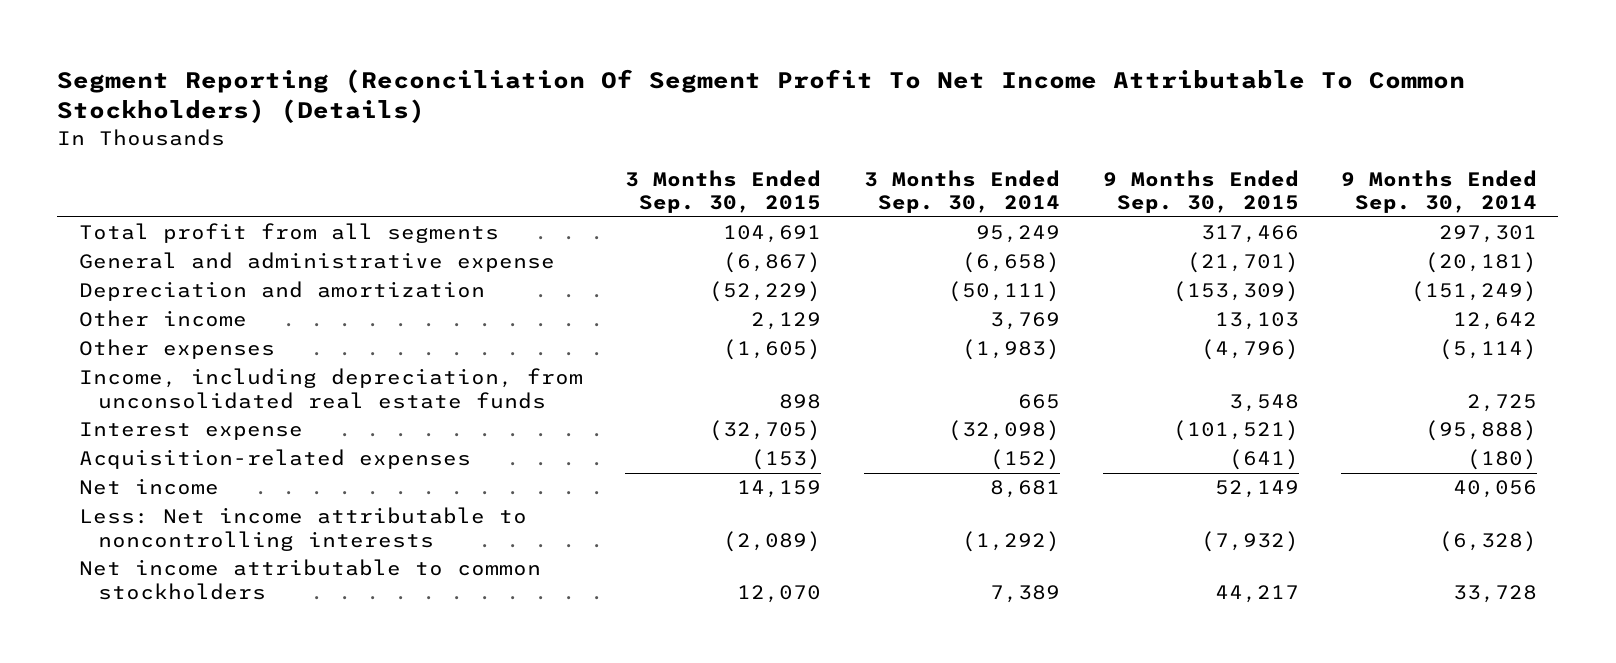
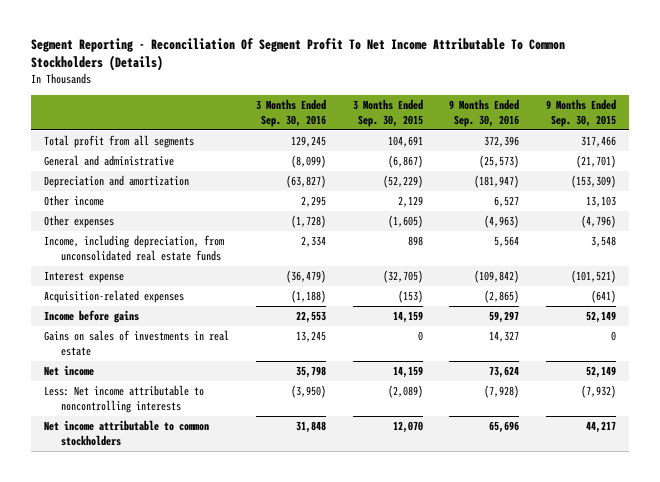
[57,68,1466,124] Segment Reporting (Reconciliation Of Segment Profit To Net Income Attributable To Common Stockholders) (Details) -> [31,38,566,72] Segment Reporting - Reconciliation Of Segment Profit To Net Income Attributable To Common Stockholders (Details)
[863,169,1060,213] 3 Months Ended Sep. 30, 2014 -> none
[1341,169,1538,213] 9 Months Ended Sep. 30, 2014 -> none
none -> [255,99,326,127] 3 Months Ended Sep. 30, 2016
none -> [449,99,520,127] 9 Months Ended Sep. 30, 2016
[78,252,555,273] General and administrative expense -> [44,155,175,167] General and administrative
none -> [44,310,140,324] Income before gains
none -> [44,330,230,356] Gains on sales of investments in real estate

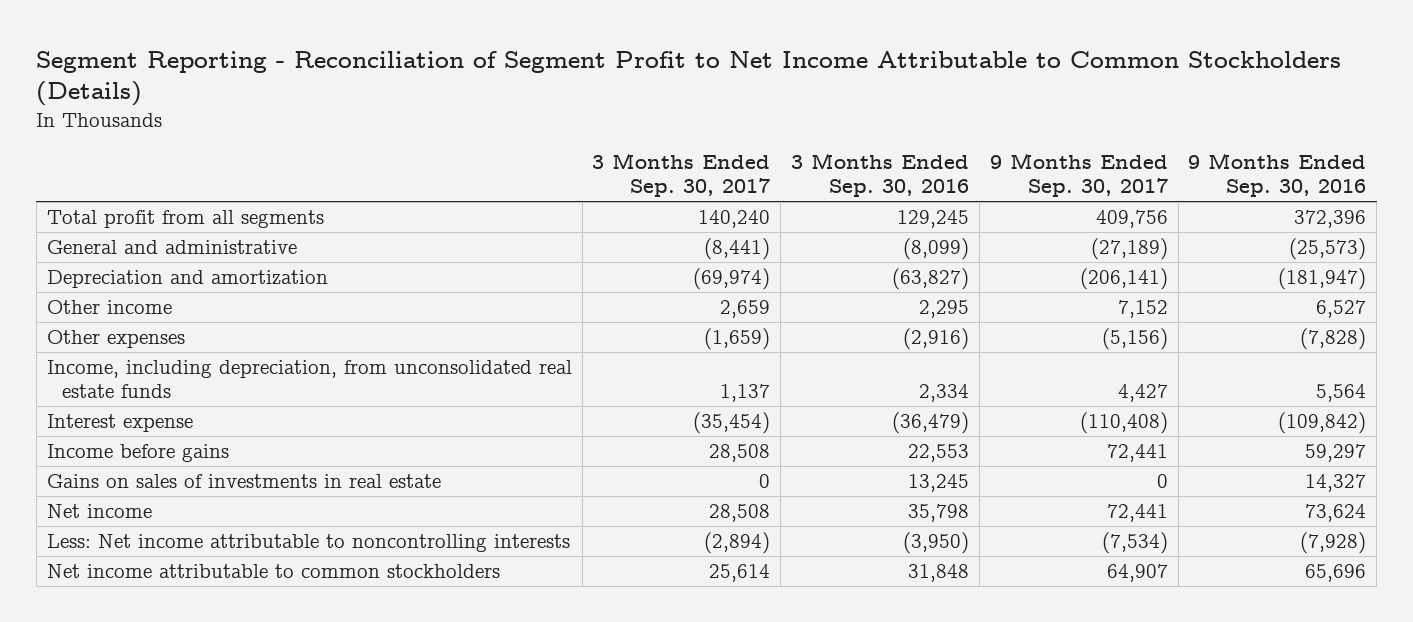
[31,38,566,72] Segment Reporting - Reconciliation Of Segment Profit To Net Income Attributable To Common Stockholders (Details) -> [36,50,1342,107] Segment Reporting - Reconciliation of Segment Profit to Net Income Attributable to Common Stockholders (Details)
[352,99,423,127] 3 Months Ended Sep. 30, 2015 -> none
[545,99,616,127] 9 Months Ended Sep. 30, 2015 -> none
none -> [592,152,771,198] 3 Months Ended Sep. 30, 2017
none -> [989,152,1168,198] 9 Months Ended Sep. 30, 2017
[290,215,326,229] (1,728) -> [903,327,970,350] (2,916)
[484,215,520,229] (4,963) -> [1300,327,1367,350] (7,828)
[44,290,185,304] Acquisition-related expenses -> none

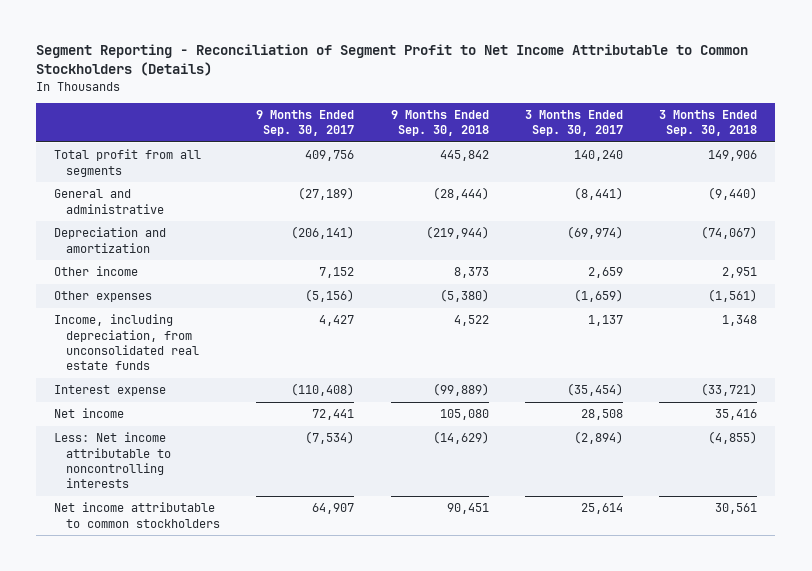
[791,152,970,198] 3 Months Ended Sep. 30, 2016 -> none
[1188,152,1367,198] 9 Months Ended Sep. 30, 2016 -> none
none -> [390,109,489,137] 9 Months Ended Sep. 30, 2018
none -> [659,109,758,137] 3 Months Ended Sep. 30, 2018
[46,443,229,462] Income before gains -> none
[46,473,441,488] Gains on sales of investments in real estate -> none

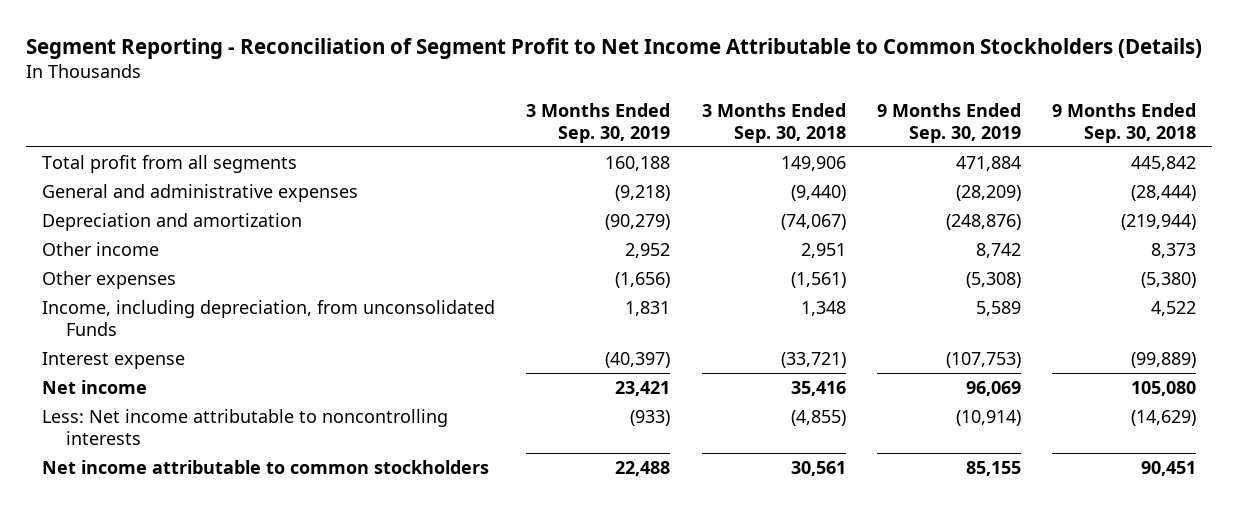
[256,109,355,137] 9 Months Ended Sep. 30, 2017 -> none
[524,109,623,137] 3 Months Ended Sep. 30, 2017 -> none
none -> [526,102,671,143] 3 Months Ended Sep. 30, 2019
none -> [877,102,1022,143] 9 Months Ended Sep. 30, 2019
[54,189,164,214] General and administrative -> [42,183,359,202] General and administrative expenses
[54,314,199,371] Income, including depreciation, from unconsolidated real estate funds -> [42,299,496,336] Income, including depreciation, from unconsolidated Funds

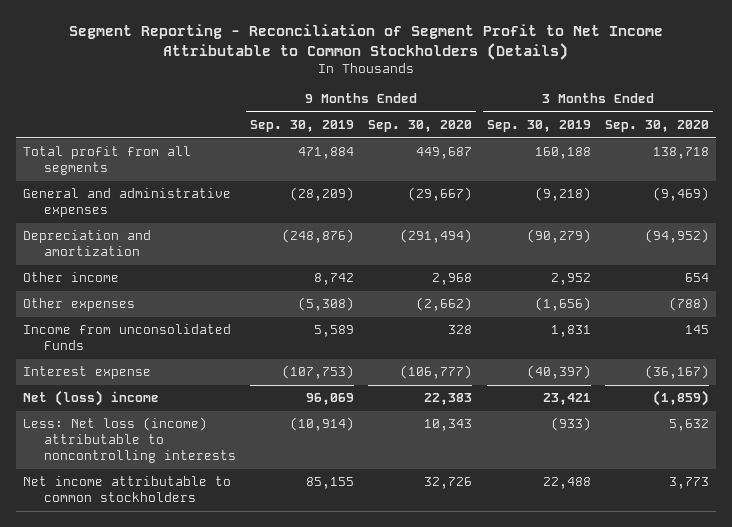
[701,102,846,143] 3 Months Ended Sep. 30, 2018 -> none
[1052,102,1197,143] 9 Months Ended Sep. 30, 2018 -> none
none -> [368,120,473,133] Sep. 30, 2020
none -> [605,120,710,133] Sep. 30, 2020
[42,299,496,336] Income, including depreciation, from unconsolidated Funds -> [23,324,232,351] Income from unconsolidated Funds
[42,379,148,394] Net income -> [23,390,160,407] Net (loss) income
[42,408,449,445] Less: Net income attributable to noncontrolling interests -> [23,417,236,464] Less: Net loss (income) attributable to noncontrolling interests

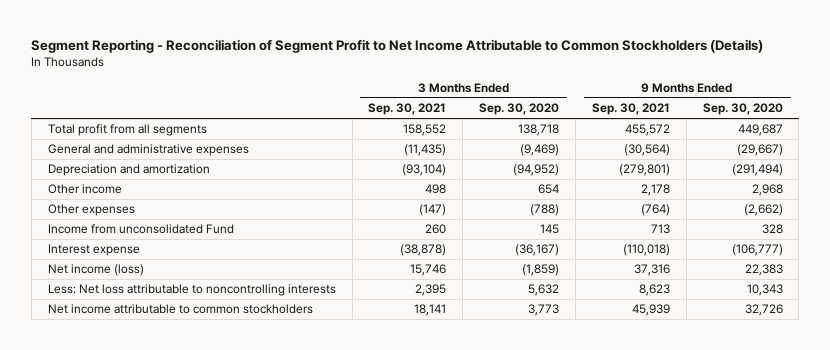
[249,120,354,133] Sep. 30, 2019 -> none
[486,120,591,133] Sep. 30, 2019 -> none
none -> [368,103,447,116] Sep. 30, 2021
none -> [591,103,670,116] Sep. 30, 2021
[23,324,232,351] Income from unconsolidated Funds -> [47,224,234,235] Income from unconsolidated Fund
[23,390,160,407] Net (loss) income -> [47,264,144,277] Net income (loss)
[23,417,236,464] Less: Net loss (income) attributable to noncontrolling interests -> [47,284,336,297] Less: Net loss attributable to noncontrolling interests

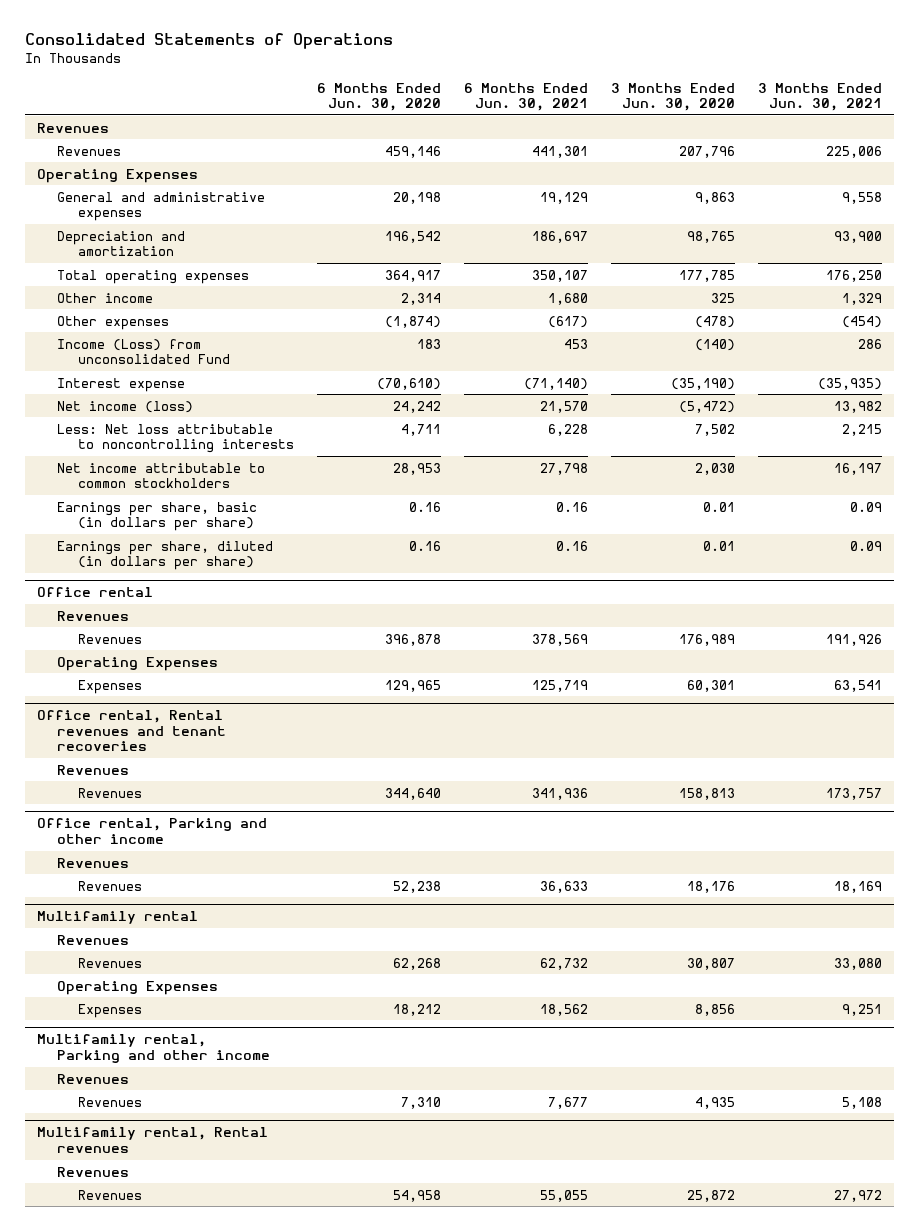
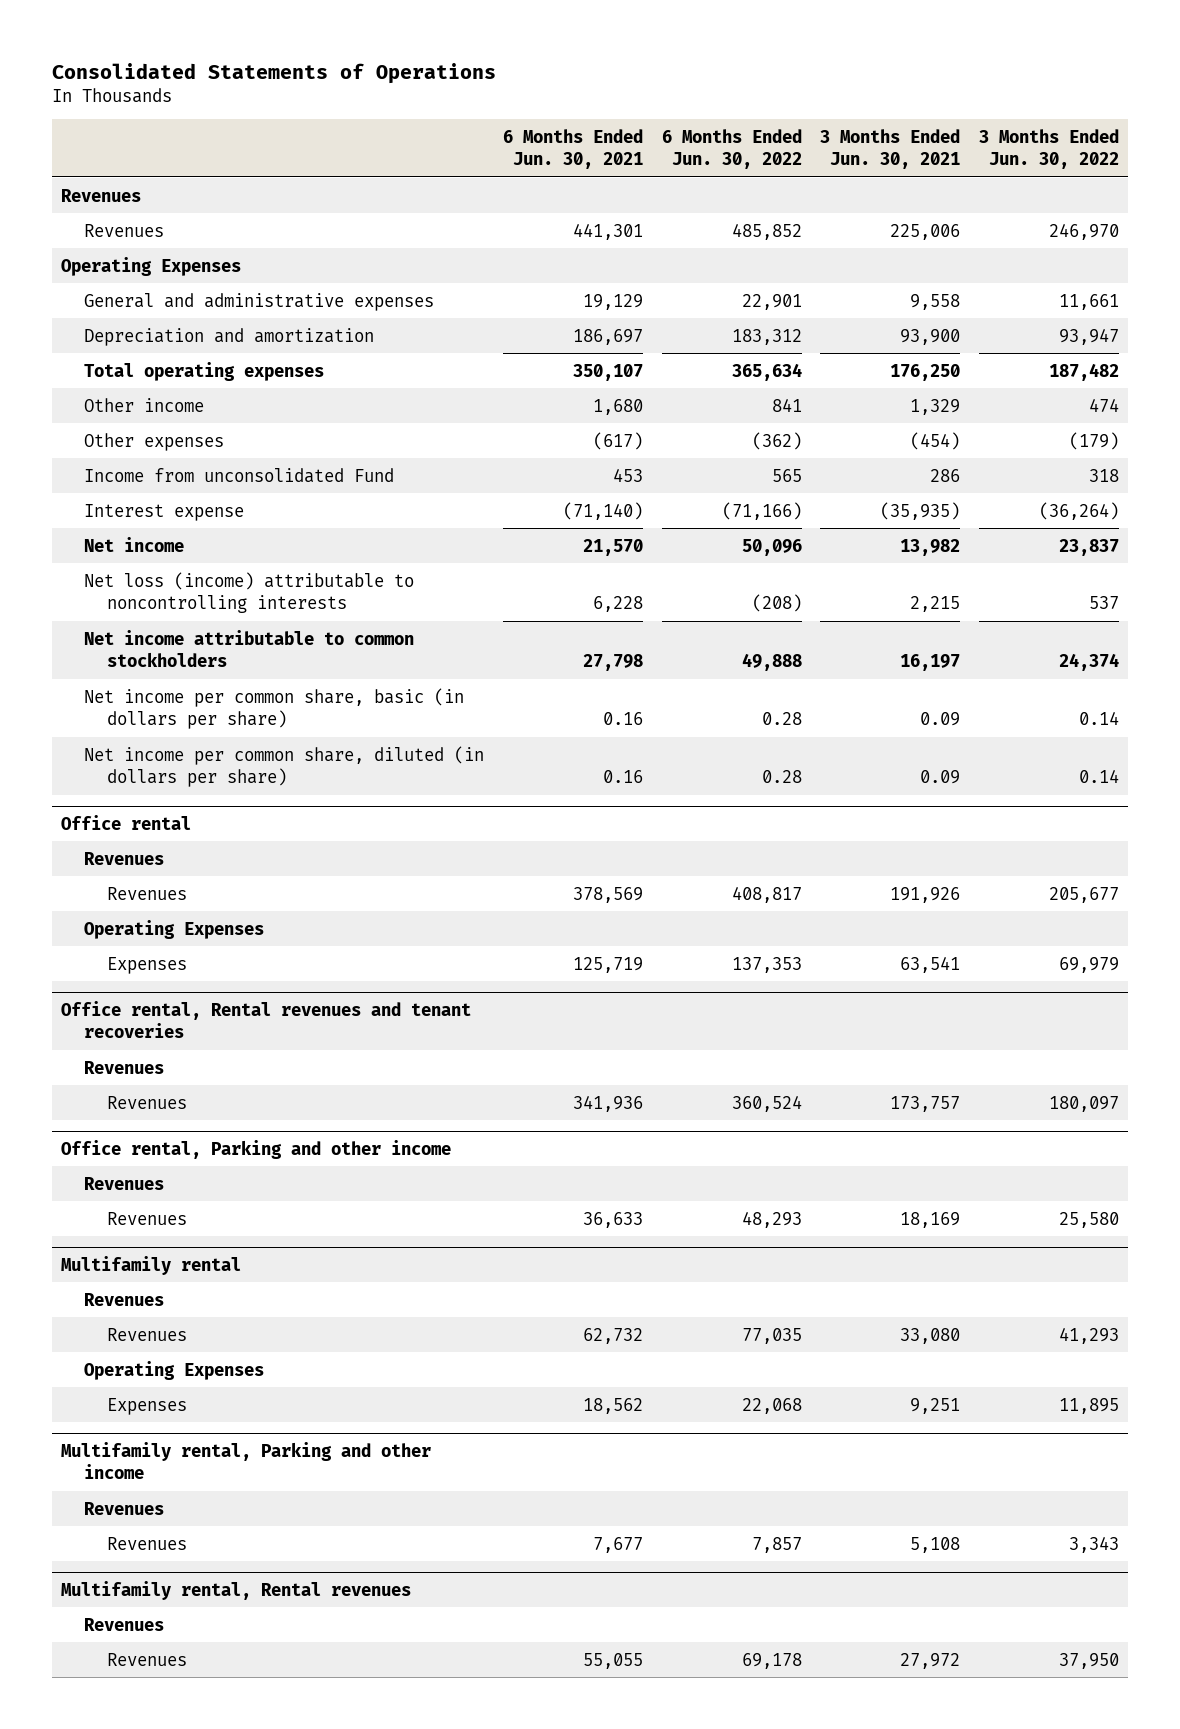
[316,82,441,112] 6 Months Ended Jun. 30, 2020 -> none
[610,82,735,112] 3 Months Ended Jun. 30, 2020 -> none
none -> [661,128,802,169] 6 Months Ended Jun. 30, 2022
none -> [978,128,1119,169] 3 Months Ended Jun. 30, 2022
[57,338,230,365] Income (Loss) from unconsolidated Fund -> [84,467,395,483] Income from unconsolidated Fund
[57,400,194,413] Net income (loss) -> [84,536,185,552] Net income
[57,423,294,454] Less: Net loss attributable to noncontrolling interests -> [84,571,415,613] Net loss (income) attributable to noncontrolling interests
[57,501,258,532] Earnings per share, basic (in dollars per share) -> [84,687,465,729] Net income per common share, basic (in dollars per share)
[57,540,274,571] Earnings per share, diluted (in dollars per share) -> [84,745,485,787] Net income per common share, diluted (in dollars per share)

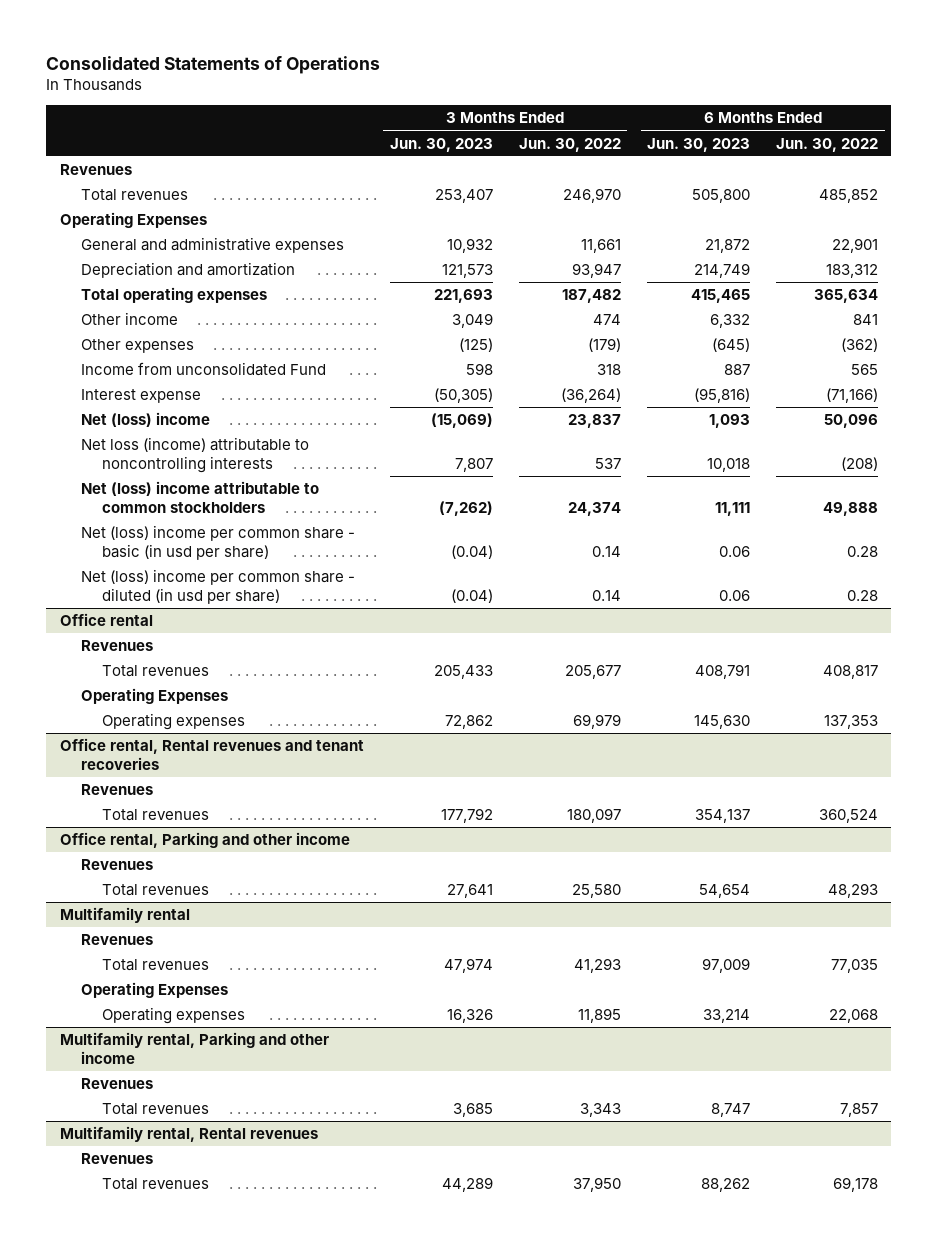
[502,128,643,169] 6 Months Ended Jun. 30, 2021 -> none
[820,128,961,169] 3 Months Ended Jun. 30, 2021 -> none
none -> [389,137,493,152] Jun. 30, 2023
none -> [647,137,751,152] Jun. 30, 2023
[84,223,165,237] Revenues -> [81,189,189,202] Total revenues
[84,536,185,552] Net income -> [81,412,211,428] Net (loss) income
[84,629,415,667] Net income attributable to common stockholders -> [81,481,320,514] Net (loss) income attributable to common stockholders
[84,687,465,729] Net income per common share, basic (in dollars per share) -> [81,525,356,561] Net (loss) income per common share - basic (in usd per share)
[84,745,485,787] Net income per common share, diluted (in dollars per share) -> [81,569,356,605] Net (loss) income per common share - diluted (in usd per share)
[106,886,187,900] Revenues -> [102,665,210,678] Total revenues
[106,956,187,974] Expenses -> [102,713,246,731] Operating expenses
[106,1095,187,1109] Revenues -> [102,809,210,822] Total revenues
[106,1211,187,1225] Revenues -> [102,884,210,897] Total revenues
[106,1327,187,1341] Revenues -> [102,959,210,972] Total revenues
[106,1397,187,1415] Expenses -> [102,1007,246,1025] Operating expenses
[106,1536,187,1550] Revenues -> [102,1103,210,1116] Total revenues
[106,1652,187,1666] Revenues -> [102,1178,210,1191] Total revenues

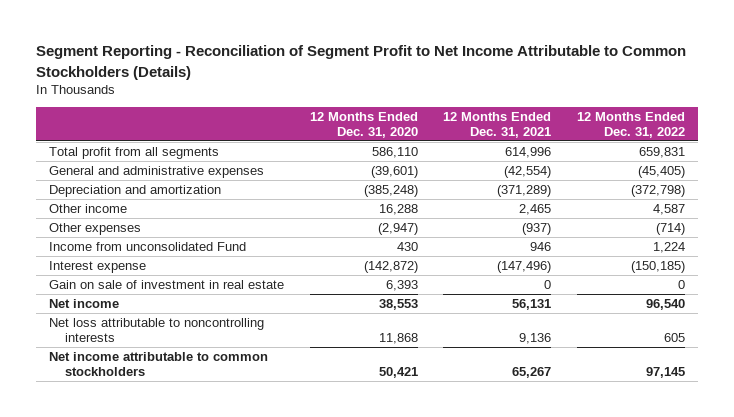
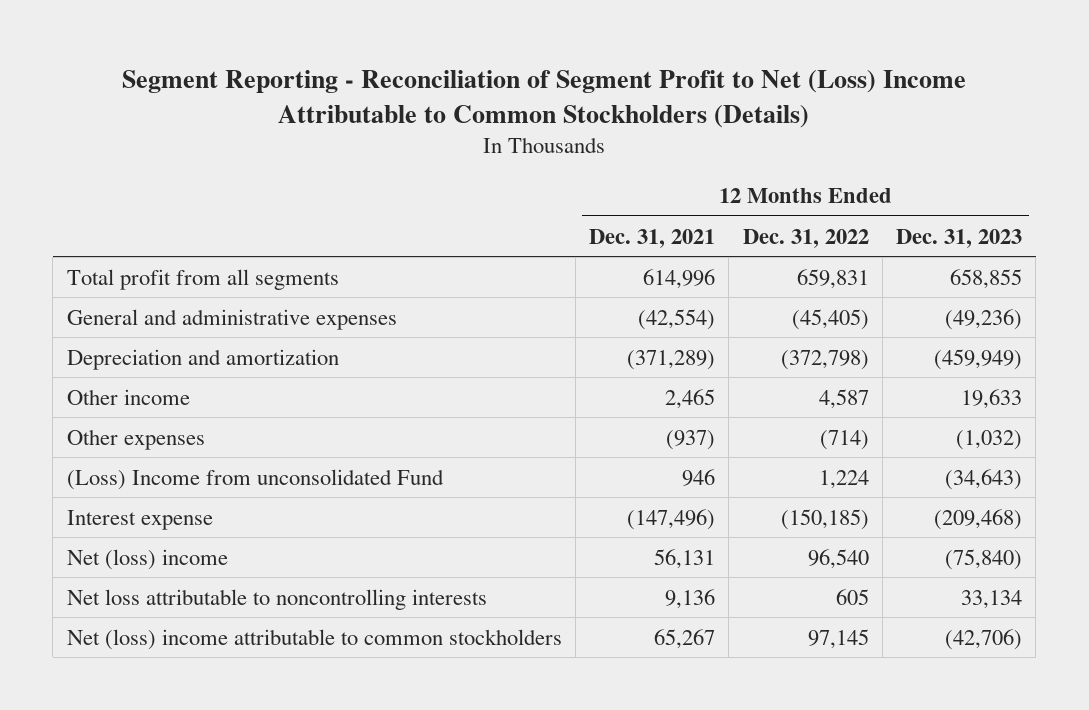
[36,45,687,80] Segment Reporting - Reconciliation of Segment Profit to Net Income Attributable to Common Stockholders (Details) -> [122,69,967,128] Segment Reporting - Reconciliation of Segment Profit to Net (Loss) Income Attributable to Common Stockholders (Details)
[309,111,418,139] 12 Months Ended Dec. 31, 2020 -> none
none -> [896,228,1023,248] Dec. 31, 2023
[48,241,246,251] Income from unconsolidated Fund -> [66,468,444,490] (Loss) Income from unconsolidated Fund
[48,279,284,289] Gain on sale of investment in real estate -> none
[48,298,119,308] Net income -> [66,548,228,570] Net (loss) income
[48,351,268,376] Net income attributable to common stockholders -> [66,628,562,650] Net (loss) income attributable to common stockholders

